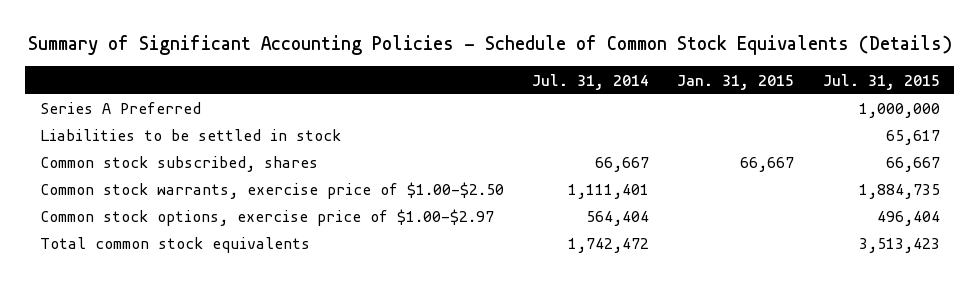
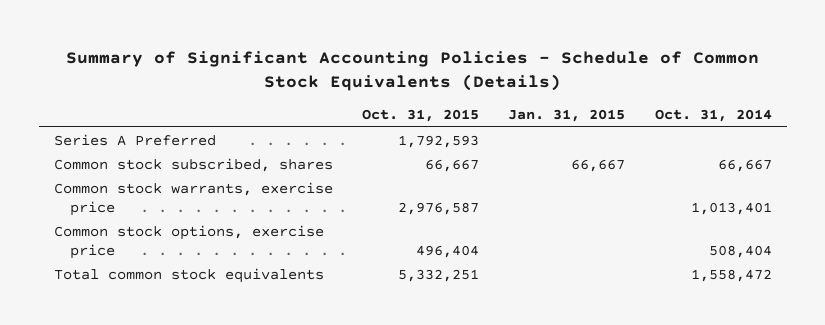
[532,73,650,90] Jul. 31, 2014 -> none
[822,73,940,90] Jul. 31, 2015 -> none
none -> [362,109,480,123] Oct. 31, 2015
none -> [654,109,772,123] Oct. 31, 2014
[39,129,341,142] Liabilities to be settled in stock -> none
[39,182,504,200] Common stock warrants, exercise price of $1.00-$2.50 -> [53,181,333,216] Common stock warrants, exercise price
[39,209,494,227] Common stock options, exercise price of $1.00-$2.97 -> [53,224,324,259] Common stock options, exercise price

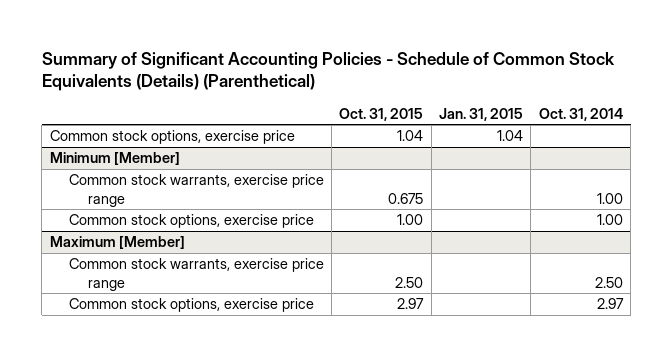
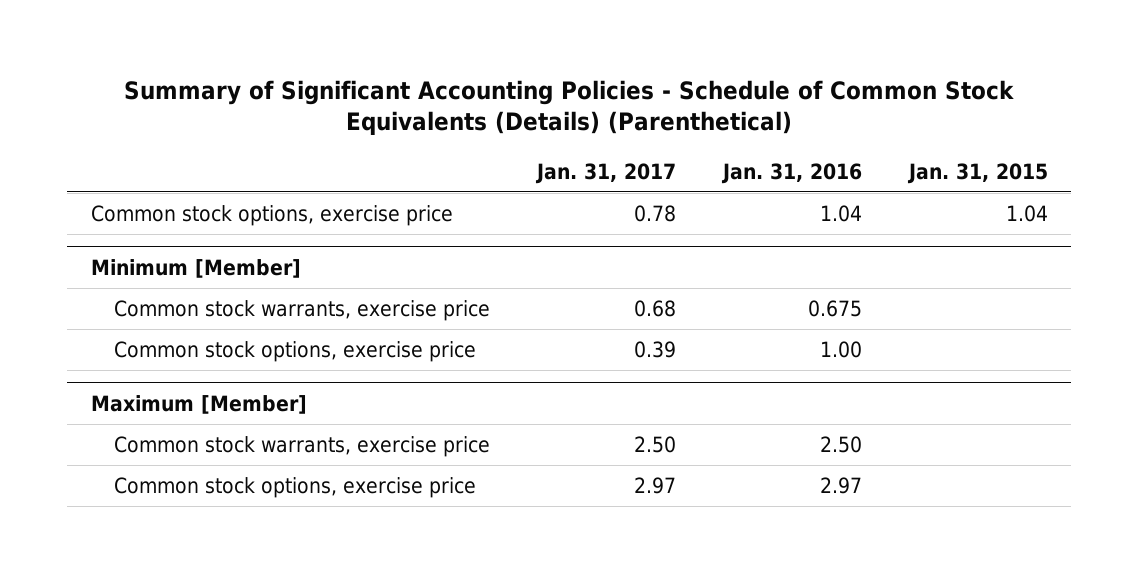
[339,107,424,121] Oct. 31, 2015 -> none
[538,107,623,121] Oct. 31, 2014 -> none
none -> [534,162,676,184] Jan. 31, 2017
none -> [720,162,862,184] Jan. 31, 2016
[68,174,324,207] Common stock warrants, exercise price range -> [113,299,490,321] Common stock warrants, exercise price
[68,258,324,291] Common stock warrants, exercise price range -> [113,435,490,457] Common stock warrants, exercise price

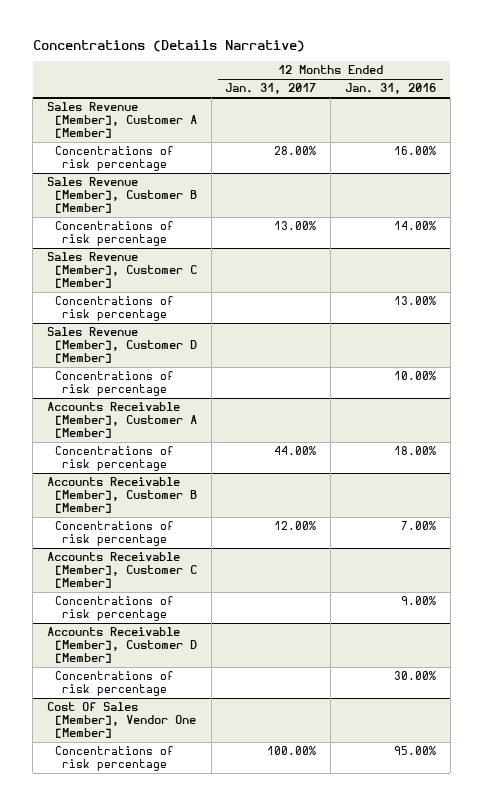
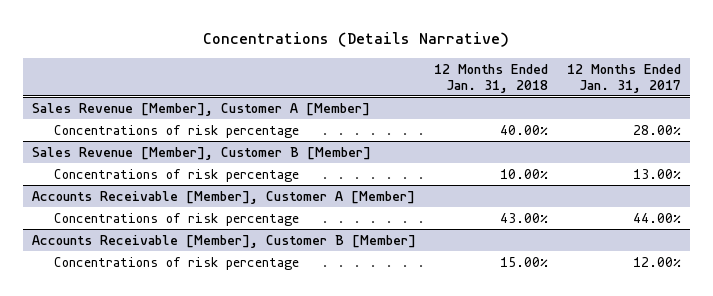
[344,83,436,95] Jan. 31, 2016 -> none
none -> [434,63,549,93] 12 Months Ended Jan. 31, 2018
[47,252,197,289] Sales Revenue [Member], Customer C [Member] -> none
[54,296,174,322] Concentrations of risk percentage -> none
[47,327,197,364] Sales Revenue [Member], Customer D [Member] -> none
[54,371,174,397] Concentrations of risk percentage -> none
[47,552,197,589] Accounts Receivable [Member], Customer C [Member] -> none
[54,596,174,622] Concentrations of risk percentage -> none
[47,627,197,664] Accounts Receivable [Member], Customer D [Member] -> none
[54,671,174,697] Concentrations of risk percentage -> none
[47,702,196,739] Cost Of Sales [Member], Vendor One [Member] -> none
[54,746,174,772] Concentrations of risk percentage -> none

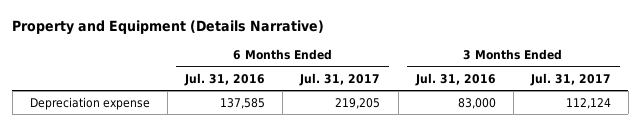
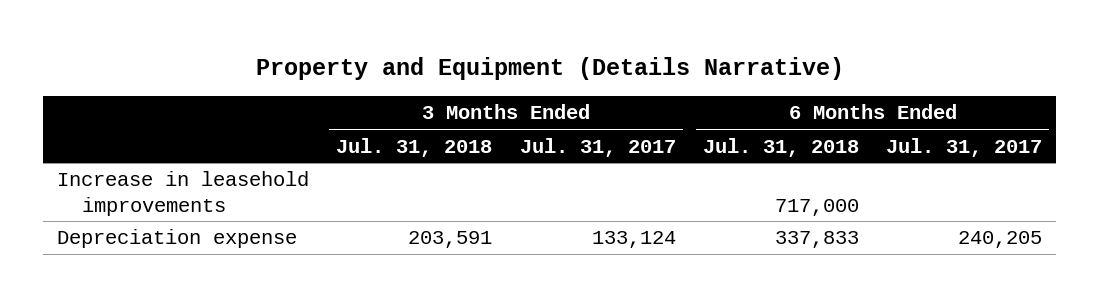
[184,72,266,86] Jul. 31, 2016 -> none
[414,72,496,86] Jul. 31, 2016 -> none
none -> [336,137,493,157] Jul. 31, 2018
none -> [703,137,860,157] Jul. 31, 2018
none -> [56,171,309,216] Increase in leasehold improvements
[335,98,381,110] 219,205 -> [958,231,1043,249] 240,205
[565,98,611,110] 112,124 -> [591,231,676,249] 133,124

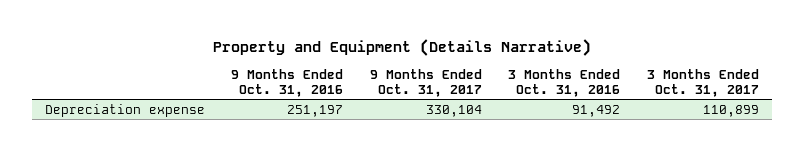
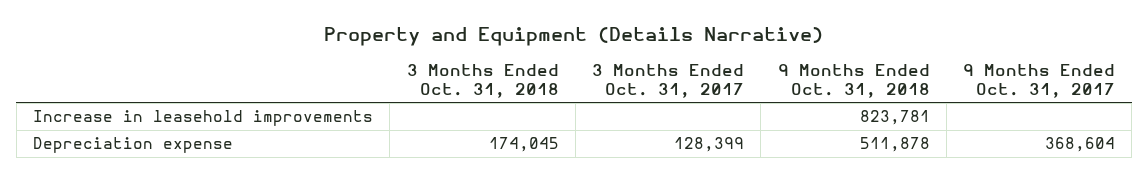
[231,68,344,97] 9 Months Ended Oct. 31, 2016 -> none
[508,68,621,97] 3 Months Ended Oct. 31, 2016 -> none
none -> [406,63,559,98] 3 Months Ended Oct. 31, 2018
none -> [777,63,930,98] 9 Months Ended Oct. 31, 2018
none -> [33,110,374,127] Increase in leasehold improvements
[425,105,482,118] 330,104 -> [1045,137,1116,153] 368,604
[702,105,759,118] 110,899 -> [674,137,745,153] 128,399

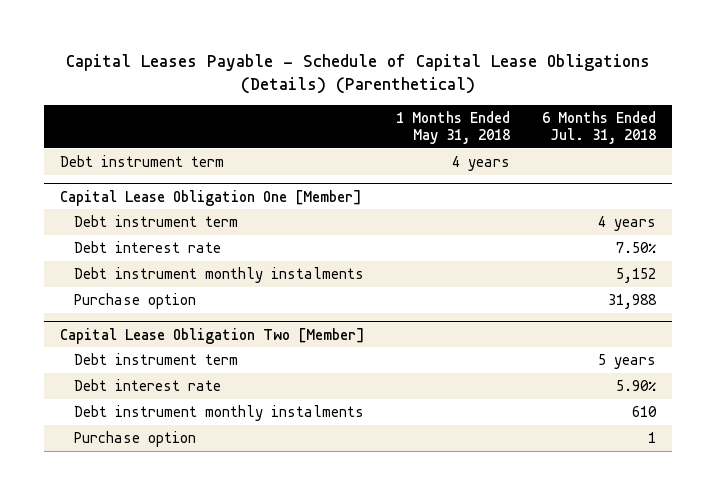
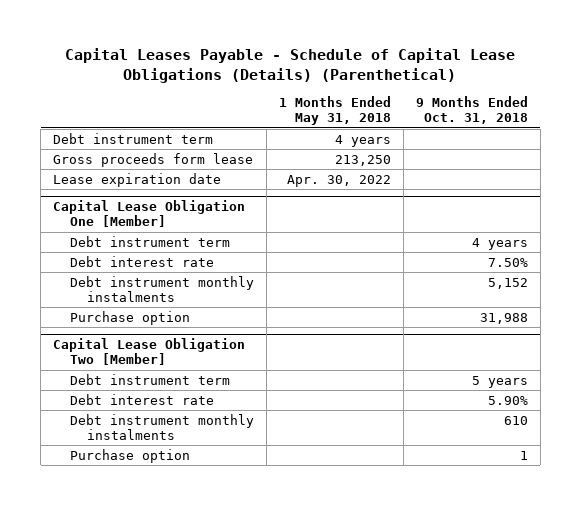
[542,110,657,144] 6 Months Ended Jul. 31, 2018 -> none
none -> [415,96,528,125] 9 Months Ended Oct. 31, 2018
none -> [53,152,254,167] Gross proceeds form lease
none -> [53,172,222,187] Lease expiration date

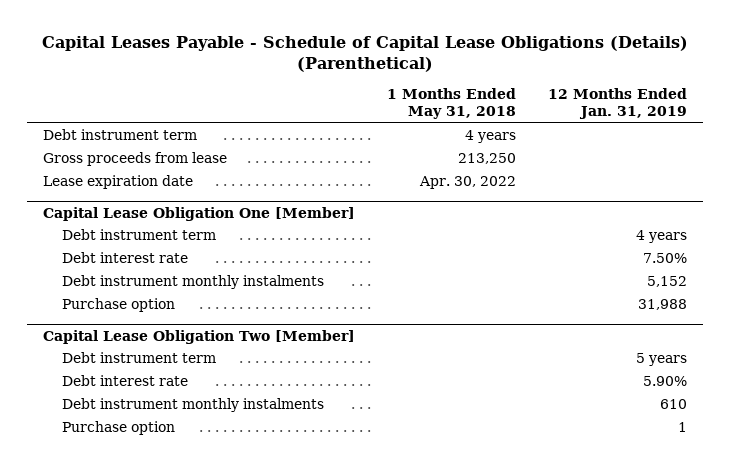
[415,96,528,125] 9 Months Ended Oct. 31, 2018 -> none
none -> [547,87,687,120] 12 Months Ended Jan. 31, 2019
[53,152,254,167] Gross proceeds form lease -> [42,152,227,167] Gross proceeds from lease

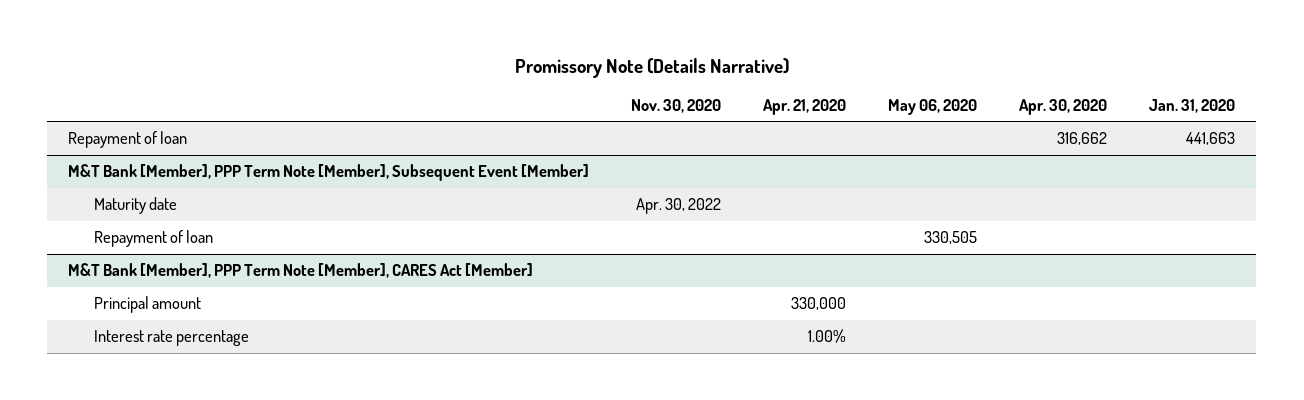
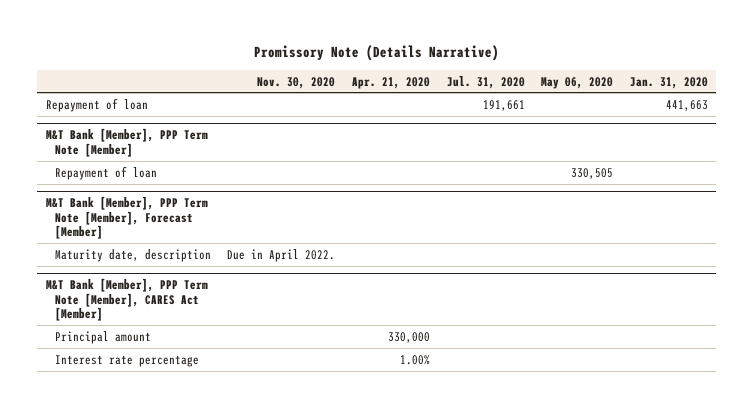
[1019,99,1108,116] Apr. 30, 2020 -> none
none -> [446,75,525,89] Jul. 31, 2020
[93,197,177,215] Maturity date -> none
[68,164,590,182] M&T Bank [Member], PPP Term Note [Member], Subsequent Event [Member] -> [45,128,208,157] M&T Bank [Member], PPP Term Note [Member]
none -> [45,196,208,240] M&T Bank [Member], PPP Term Note [Member], Forecast [Member]
none -> [54,248,211,262] Maturity date, description

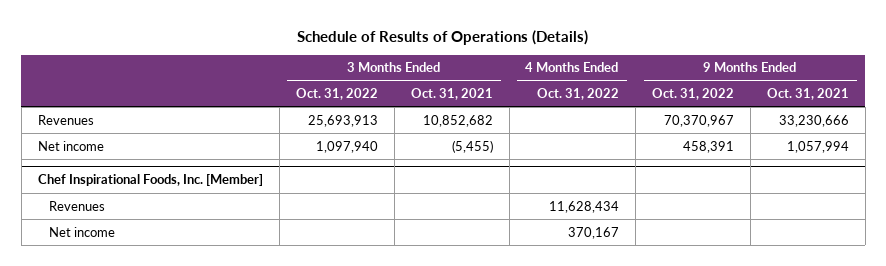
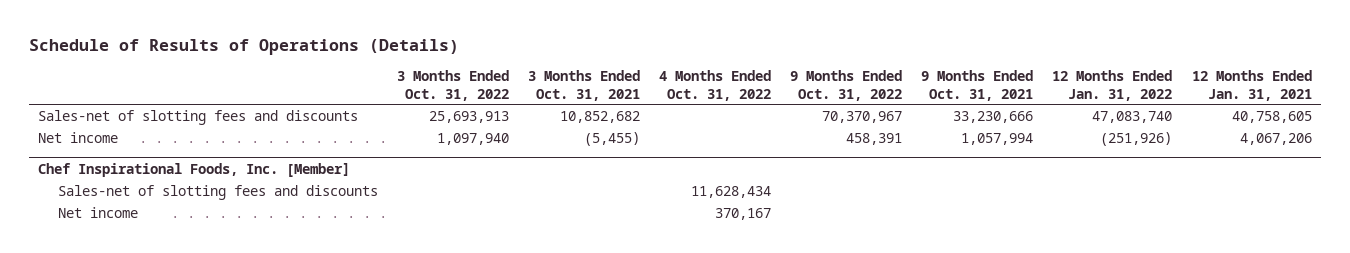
none -> [1052,70,1173,101] 12 Months Ended Jan. 31, 2022
none -> [1191,70,1312,101] 12 Months Ended Jan. 31, 2021
[37,114,94,125] Revenues -> [38,110,359,126] Sales-net of slotting fees and discounts
[49,200,106,211] Revenues -> [57,185,378,201] Sales-net of slotting fees and discounts

